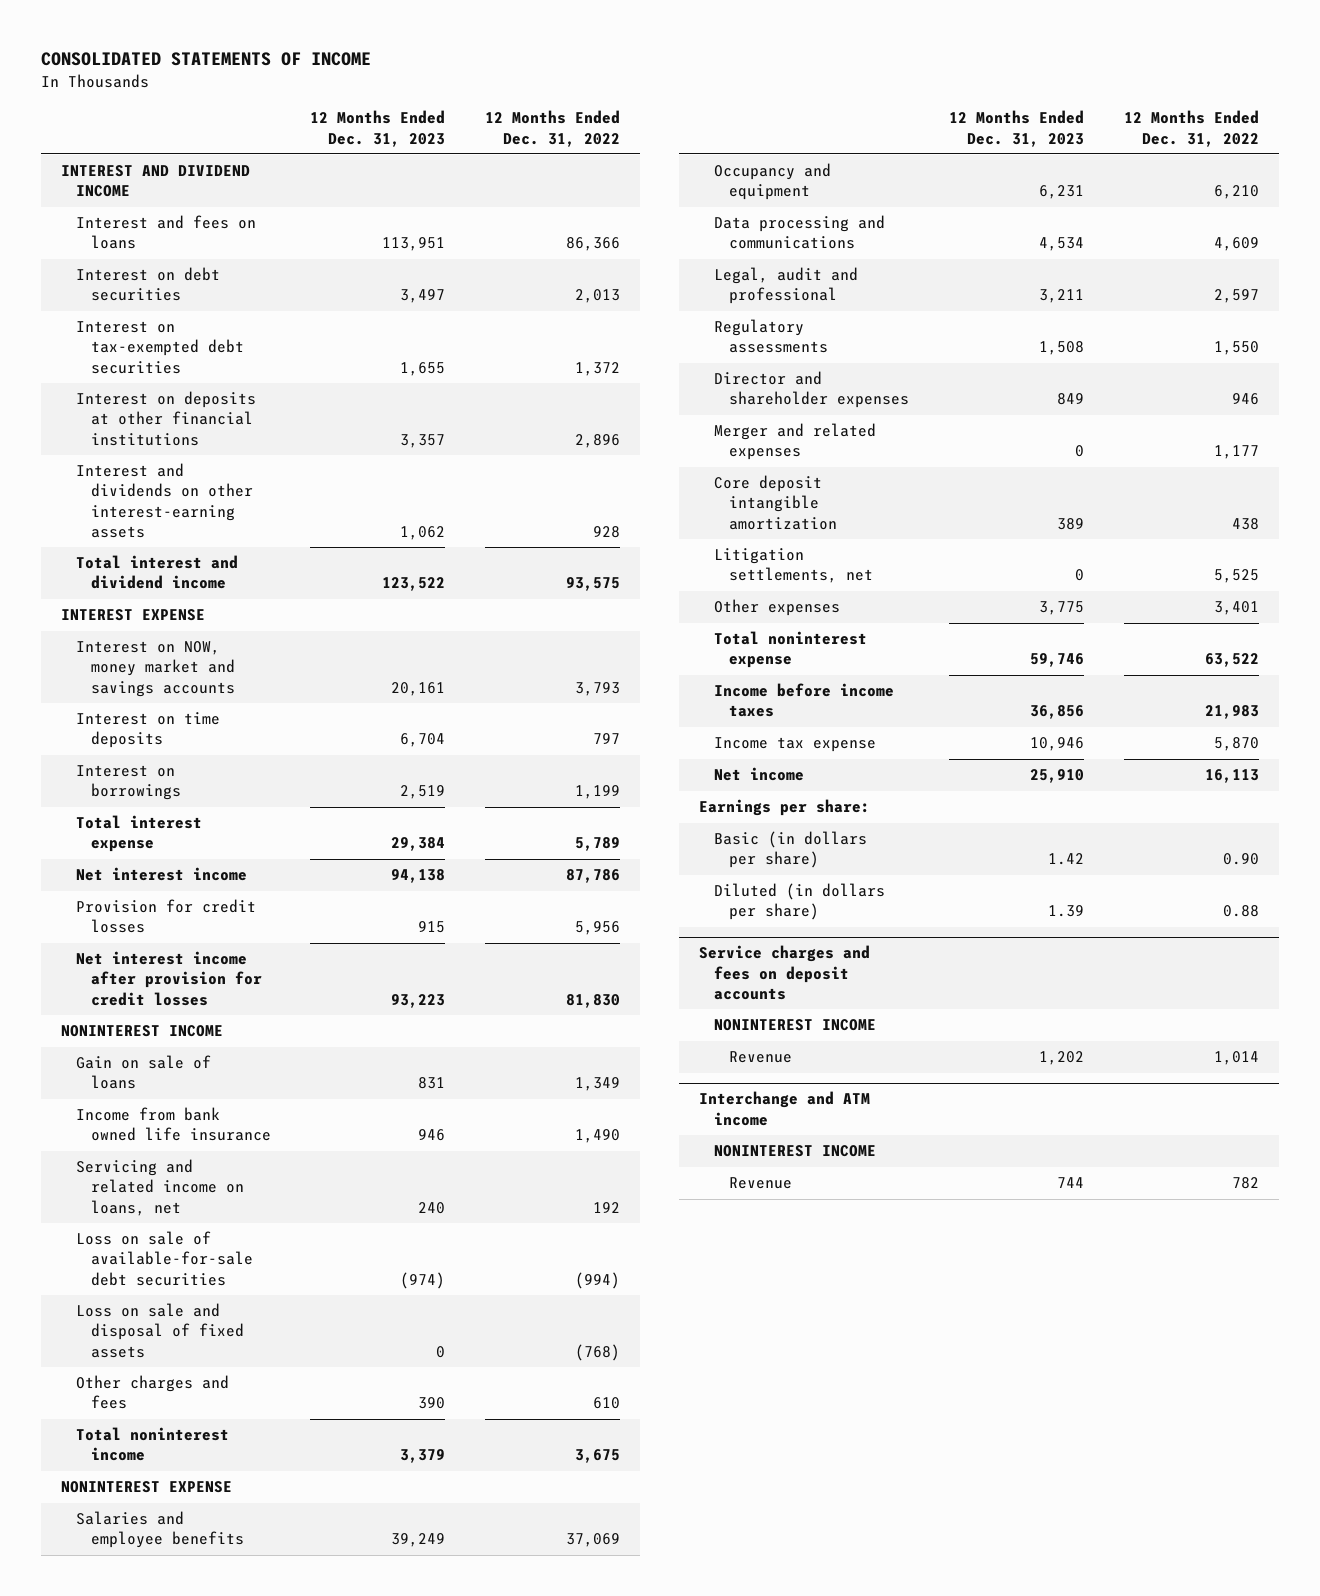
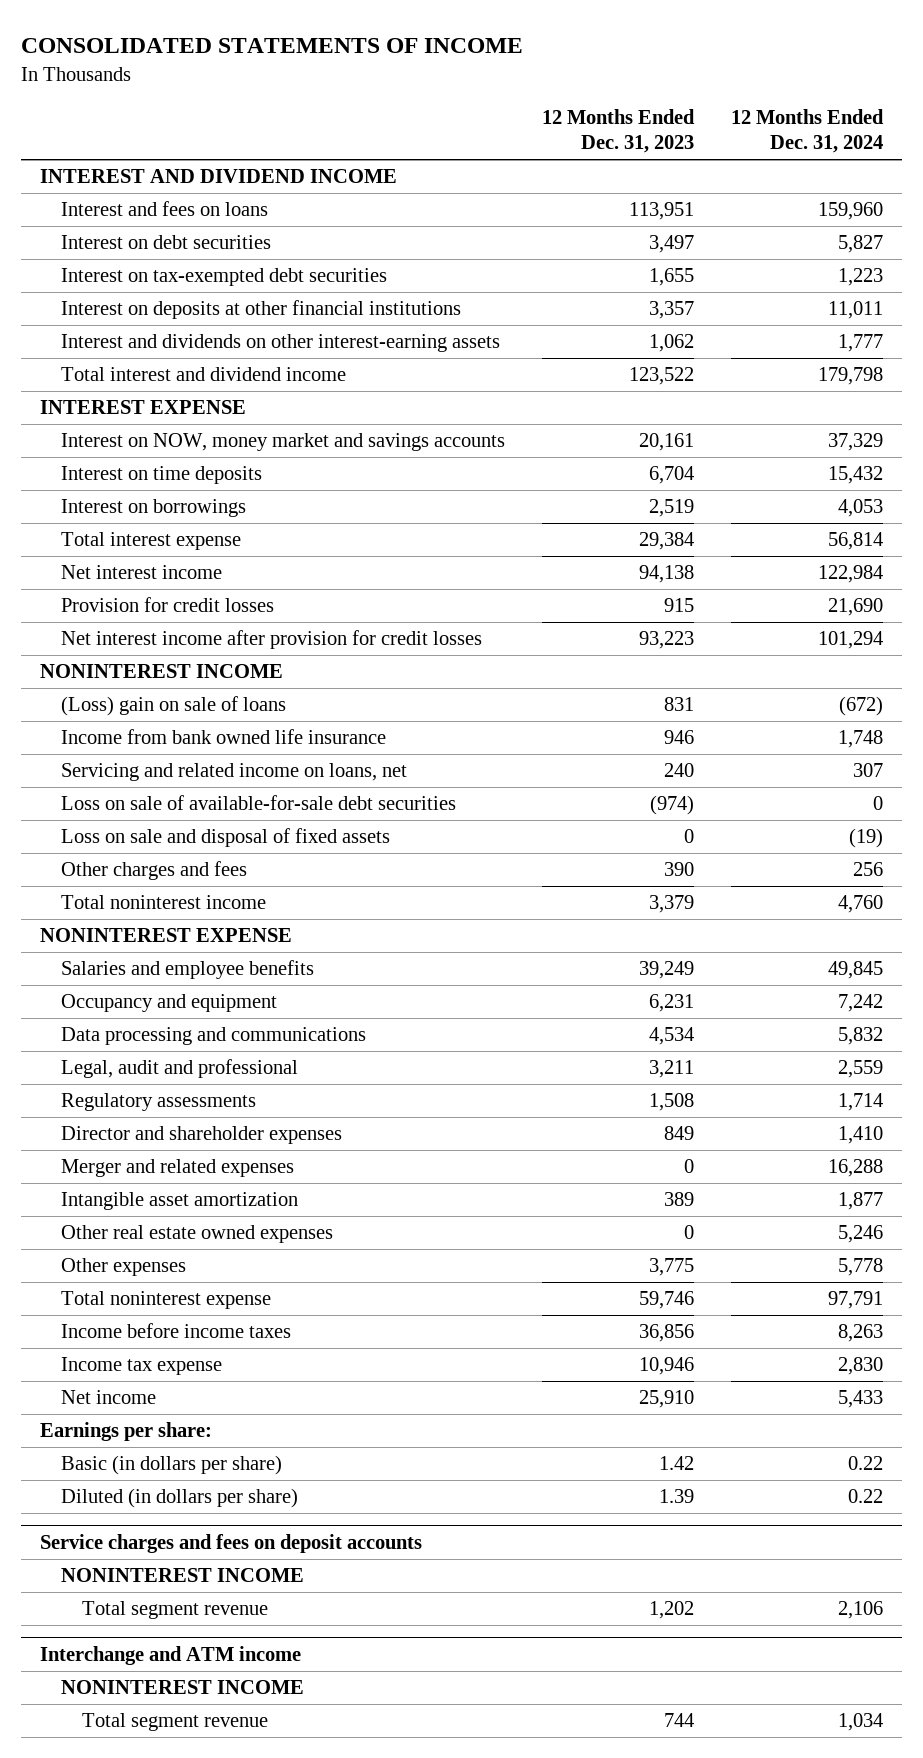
[485,110,621,147] 12 Months Ended Dec. 31, 2022 -> none
none -> [731,109,885,154] 12 Months Ended Dec. 31, 2024
[75,1055,211,1090] Gain on sale of loans -> [60,696,286,717] (Loss) gain on sale of loans
[714,548,873,584] Litigation settlements, net -> none
[714,475,837,530] Core deposit intangible amortization -> [60,1192,298,1211] Intangible asset amortization
none -> [60,1225,333,1244] Other real estate owned expenses
[728,1051,792,1064] Revenue -> [82,1601,269,1620] Total segment revenue
[728,1177,792,1190] Revenue -> [82,1713,269,1732] Total segment revenue

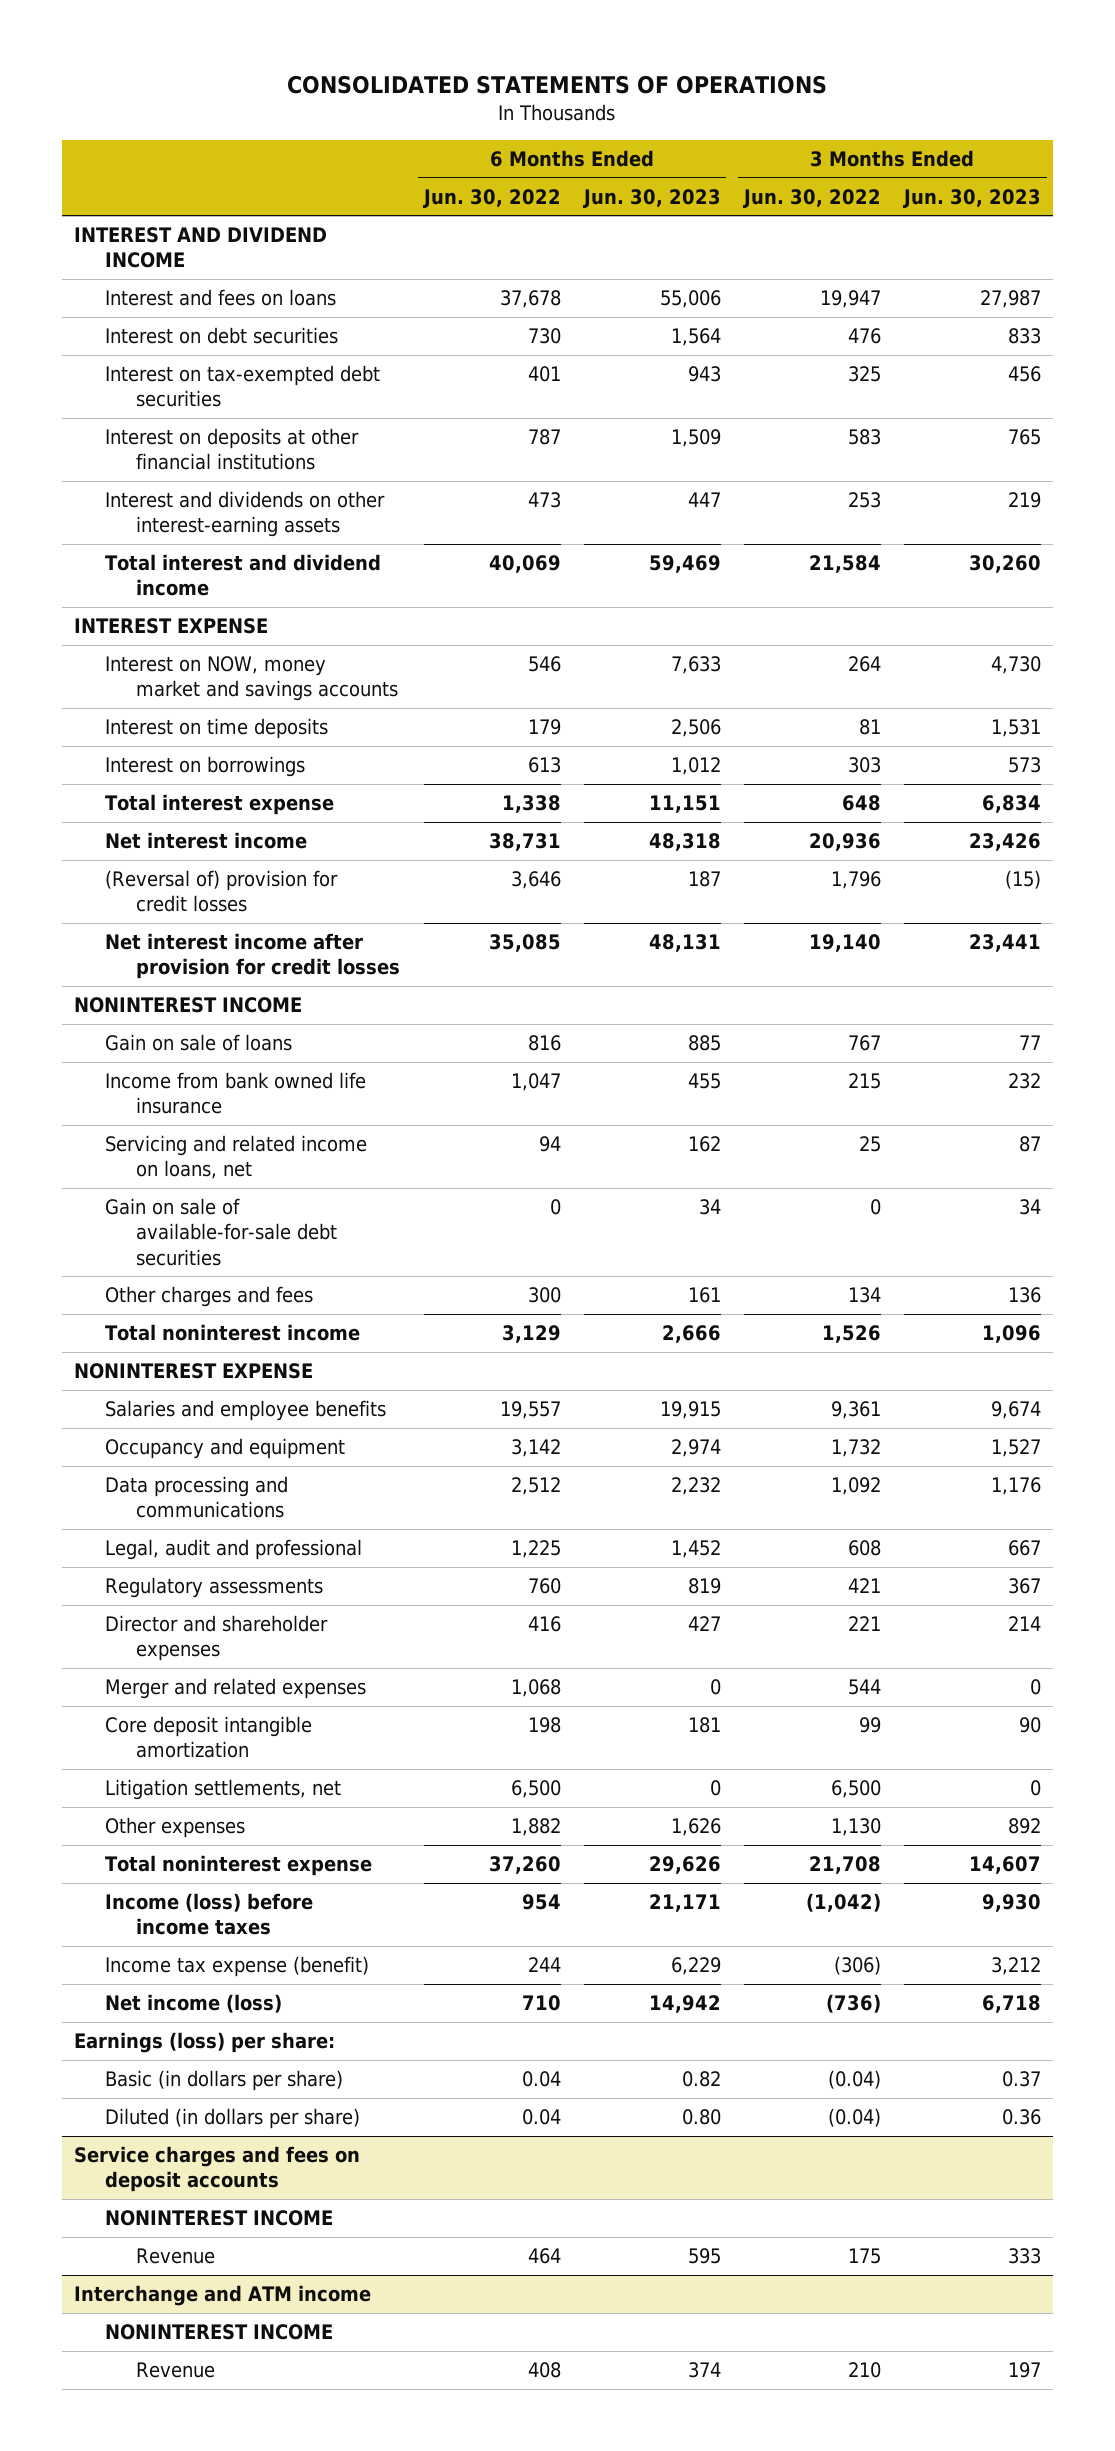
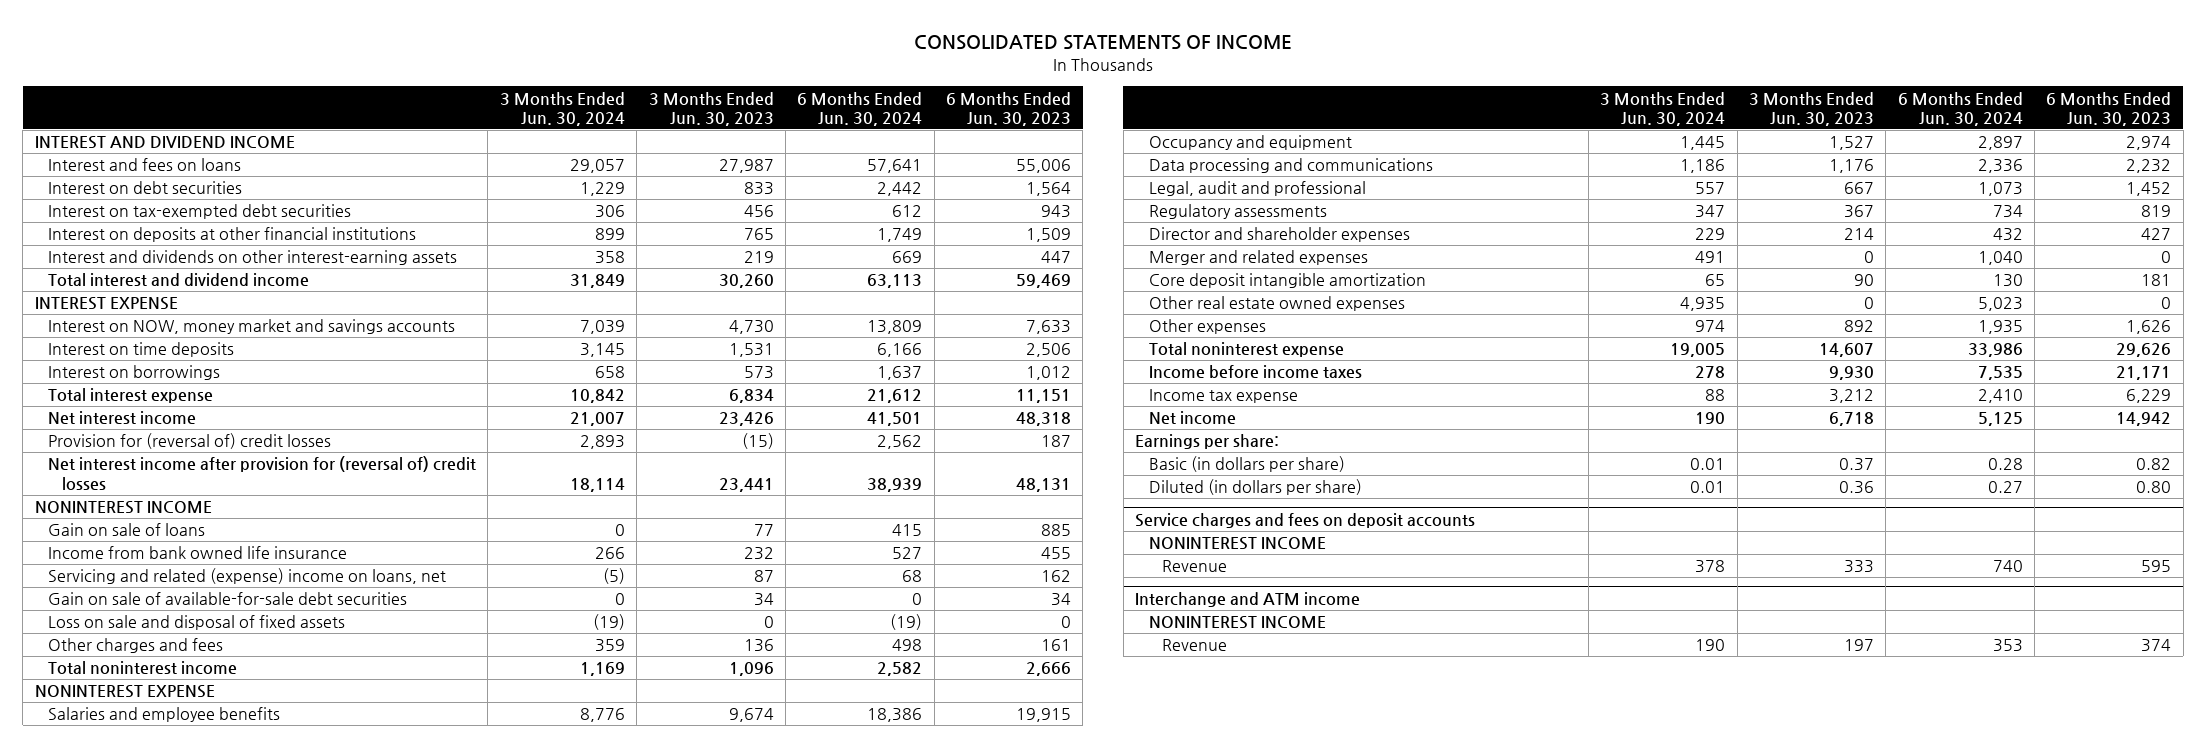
[287,74,828,94] CONSOLIDATED STATEMENTS OF OPERATIONS -> [914,35,1293,51] CONSOLIDATED STATEMENTS OF INCOME
[422,188,561,208] Jun. 30, 2022 -> none
[742,188,881,208] Jun. 30, 2022 -> none
none -> [499,91,625,126] 3 Months Ended Jun. 30, 2024
none -> [797,91,923,126] 6 Months Ended Jun. 30, 2024
[105,870,339,913] (Reversal of) provision for credit losses -> [48,433,332,450] Provision for (reversal of) credit losses
[105,933,401,980] Net interest income after provision for credit losses -> [48,456,477,490] Net interest income after provision for (reversal of) credit losses
[105,1135,368,1180] Servicing and related income on loans, net -> [48,568,447,585] Servicing and related (expense) income on loans, net
none -> [48,615,346,631] Loss on sale and disposal of fixed assets
[105,1779,342,1801] Litigation settlements, net -> none
none -> [1148,296,1405,312] Other real estate owned expenses
[105,1893,314,1936] Income (loss) before income taxes -> [1148,365,1362,380] Income before income taxes
[105,1956,370,1978] Income tax expense (benefit) -> [1148,389,1298,404] Income tax expense
[105,1994,283,2014] Net income (loss) -> [1148,411,1236,426] Net income
[73,2032,335,2054] Earnings (loss) per share: -> [1135,434,1280,450] Earnings per share:

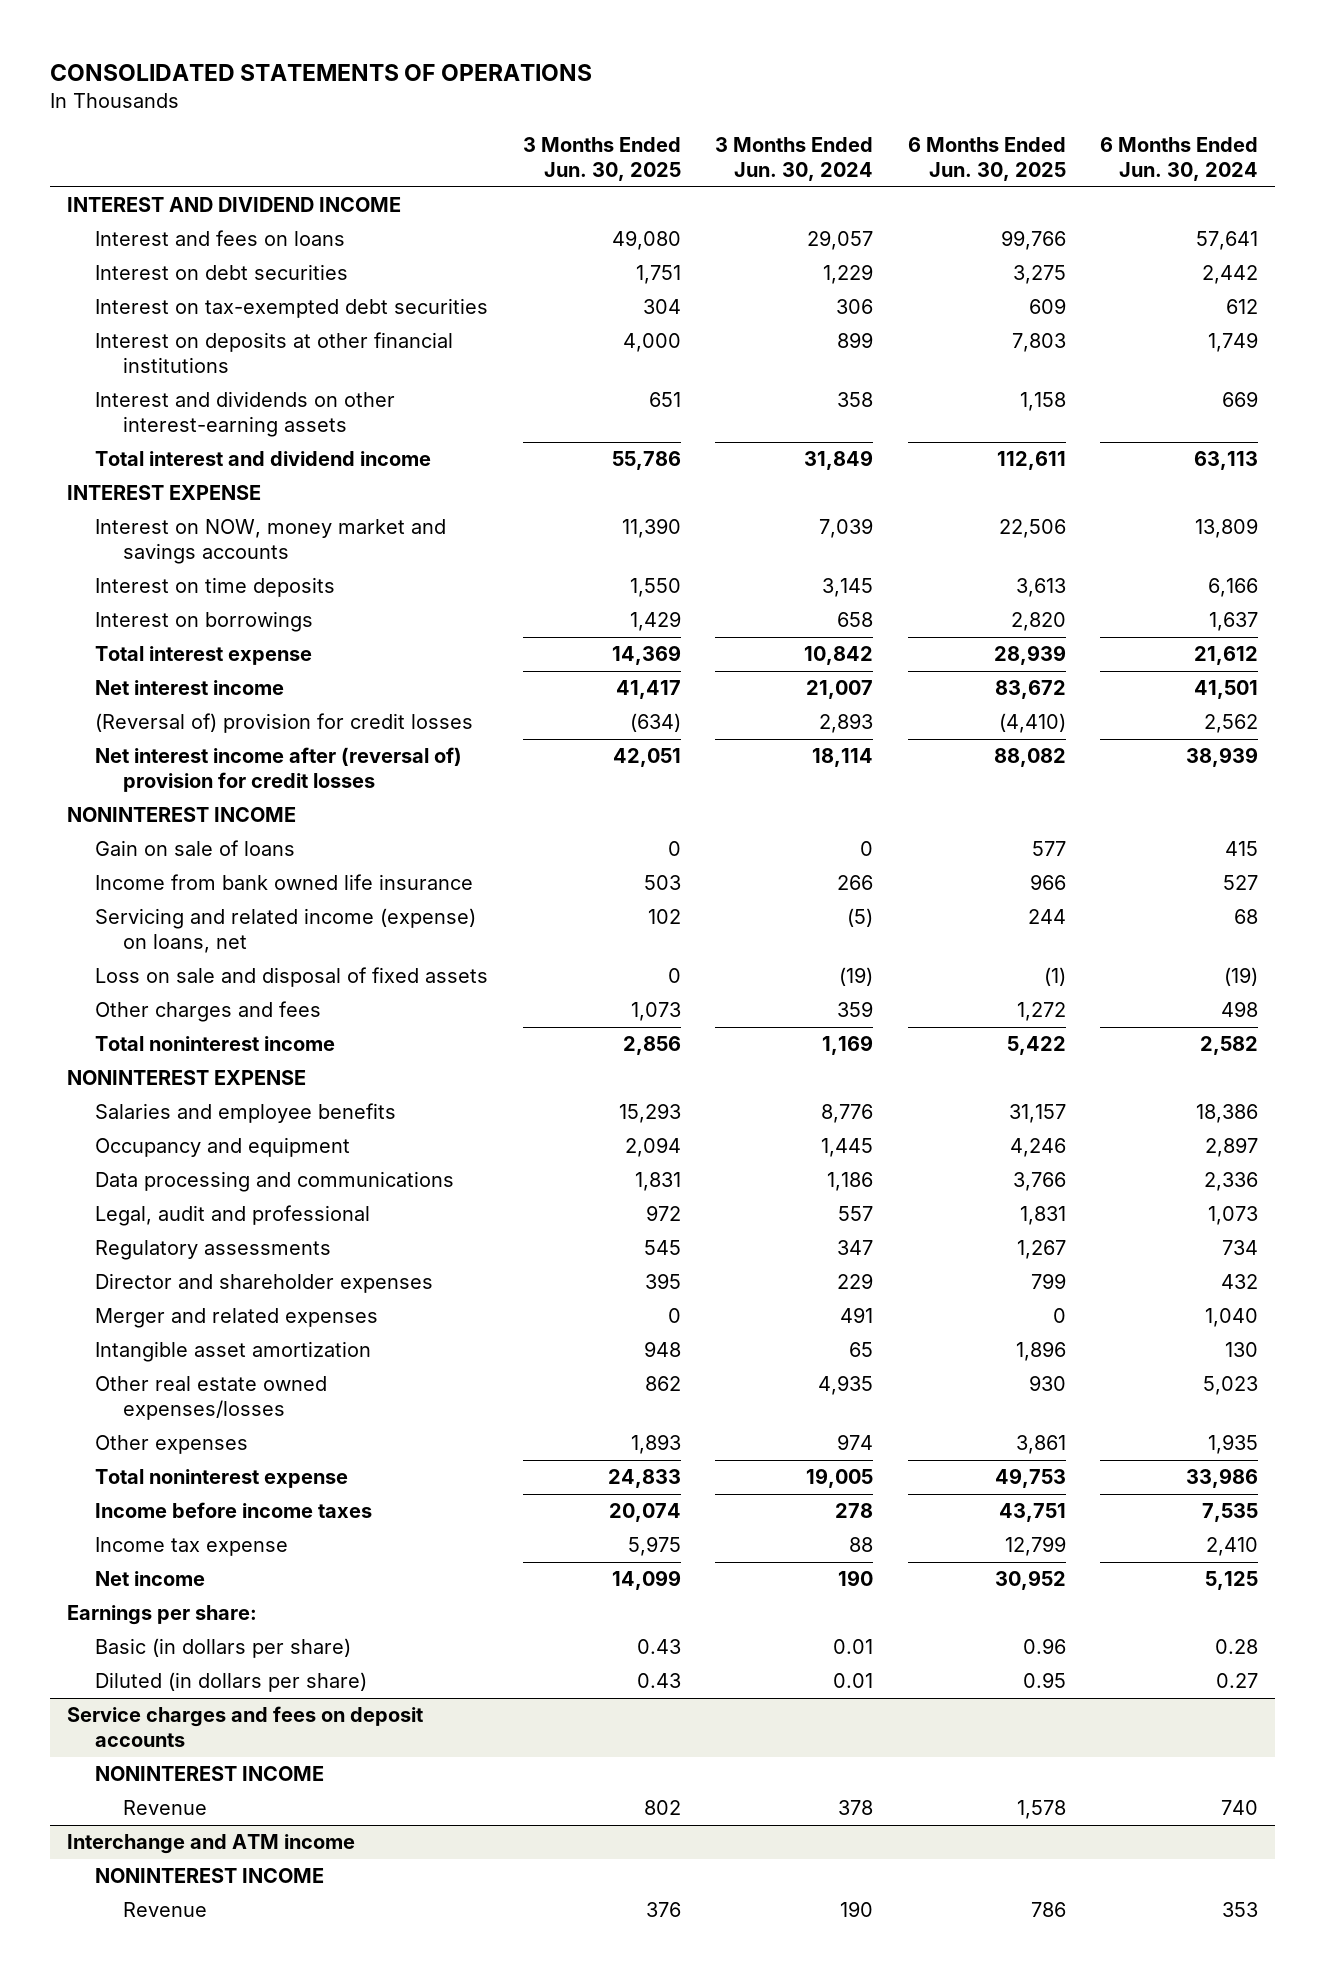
[914,35,1293,51] CONSOLIDATED STATEMENTS OF INCOME -> [50,64,593,82] CONSOLIDATED STATEMENTS OF OPERATIONS
[648,91,774,126] 3 Months Ended Jun. 30, 2023 -> none
[945,91,1071,126] 6 Months Ended Jun. 30, 2023 -> none
none -> [522,137,681,182] 3 Months Ended Jun. 30, 2025
none -> [907,137,1066,182] 6 Months Ended Jun. 30, 2025
[48,433,332,450] Provision for (reversal of) credit losses -> [95,713,474,734] (Reversal of) provision for credit losses
[48,456,477,490] Net interest income after provision for (reversal of) credit losses -> [95,747,463,793] Net interest income after (reversal of) provision for credit losses
[48,592,408,606] Gain on sale of available-for-sale debt securities -> none
[48,568,447,585] Servicing and related (expense) income on loans, net -> [95,908,477,954] Servicing and related income (expense) on loans, net
[1148,273,1426,289] Core deposit intangible amortization -> [95,1341,372,1363] Intangible asset amortization
[1148,296,1405,312] Other real estate owned expenses -> [95,1376,328,1421] Other real estate owned expenses/losses

